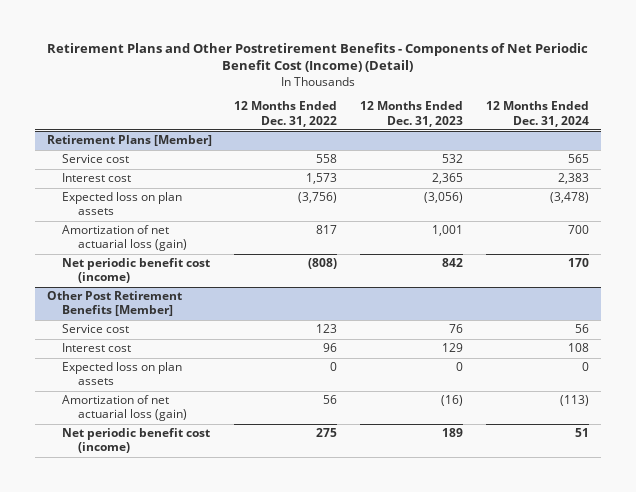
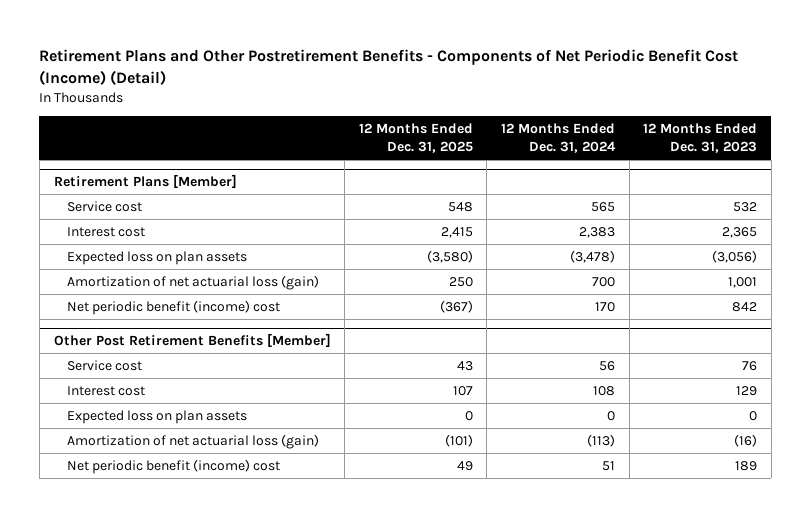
[234,101,338,127] 12 Months Ended Dec. 31, 2022 -> none
none -> [358,122,473,154] 12 Months Ended Dec. 31, 2025
[62,258,211,284] Net periodic benefit cost (income) -> [66,299,280,315] Net periodic benefit (income) cost
[62,428,211,454] Net periodic benefit cost (income) -> [66,458,280,474] Net periodic benefit (income) cost

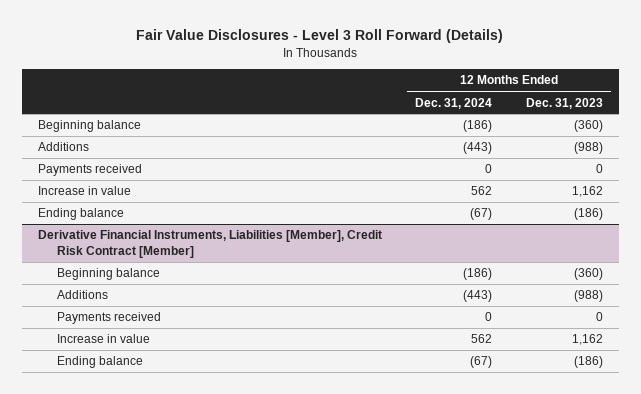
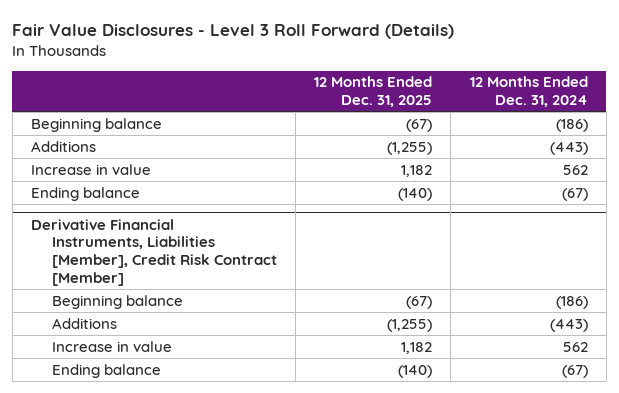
[525,97,603,109] Dec. 31, 2023 -> none
none -> [314,76,433,108] 12 Months Ended Dec. 31, 2025
[38,164,143,177] Payments received -> none
[56,312,161,325] Payments received -> none

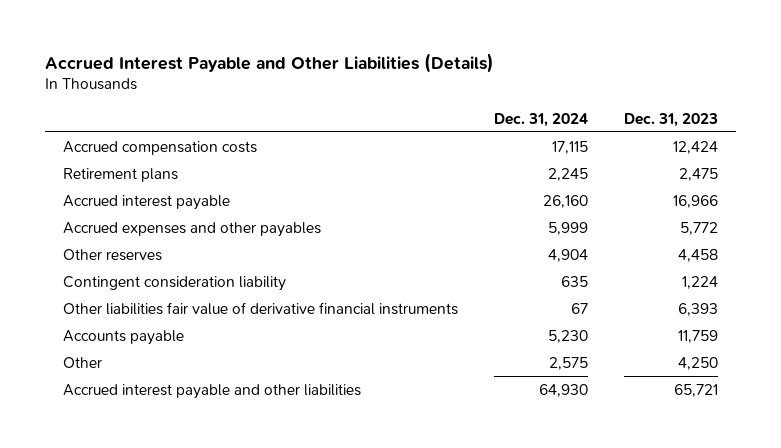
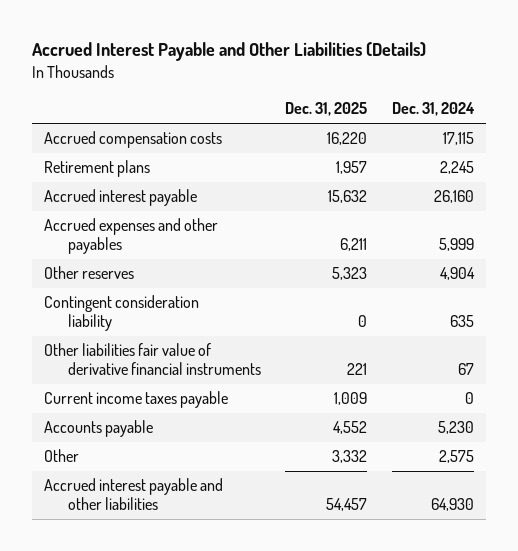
[624,112,719,127] Dec. 31, 2023 -> none
none -> [285,102,368,117] Dec. 31, 2025
none -> [43,391,228,409] Current income taxes payable

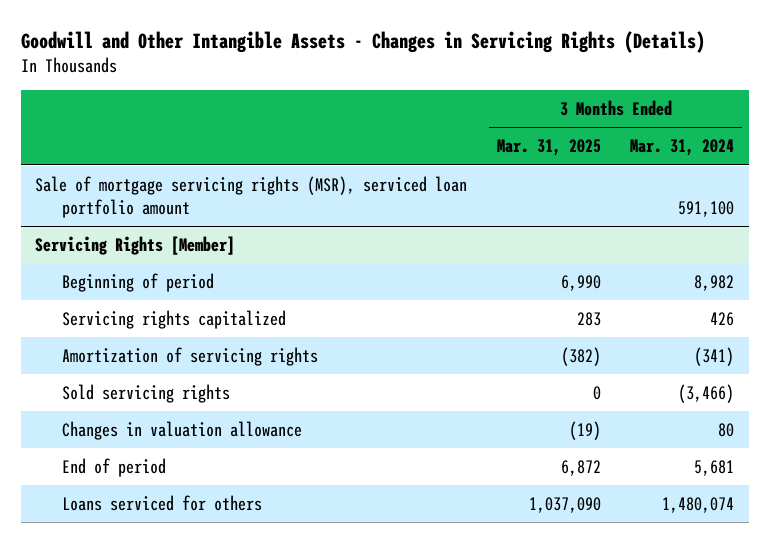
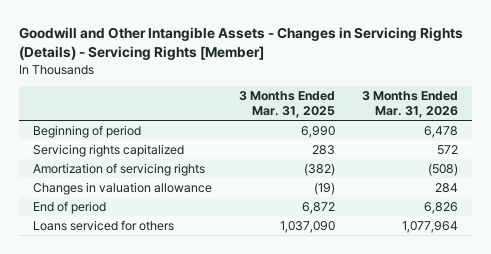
[20,31,705,54] Goodwill and Other Intangible Assets - Changes in Servicing Rights (Details) -> [19,27,464,61] Goodwill and Other Intangible Assets - Changes in Servicing Rights (Details) - Servicing Rights [Member]
[630,139,735,157] Mar. 31, 2024 -> none
none -> [362,91,459,118] 3 Months Ended Mar. 31, 2026
[35,175,468,218] Sale of mortgage servicing rights (MSR), serviced loan portfolio amount -> none
[35,235,236,255] Servicing Rights [Member] -> none
[61,383,230,403] Sold servicing rights -> none

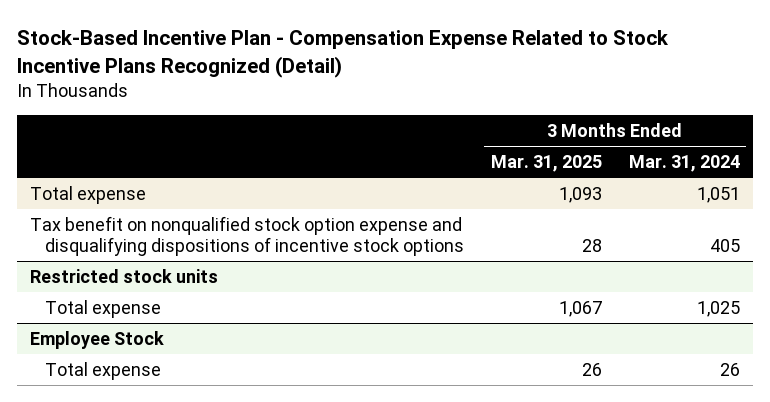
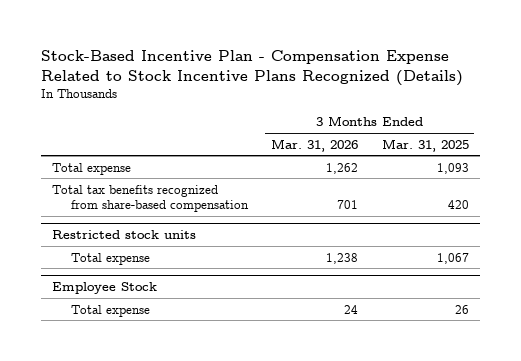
[16,29,669,78] Stock-Based Incentive Plan - Compensation Expense Related to Stock Incentive Plans Recognized (Detail) -> [40,49,463,86] Stock-Based Incentive Plan - Compensation Expense Related to Stock Incentive Plans Recognized (Details)
[628,155,740,173] Mar. 31, 2024 -> none
none -> [271,138,359,152] Mar. 31, 2026
[30,215,464,257] Tax benefit on nonqualified stock option expense and disqualifying dispositions of incentive stock options -> none
none -> [52,184,249,212] Total tax benefits recognized from share-based compensation

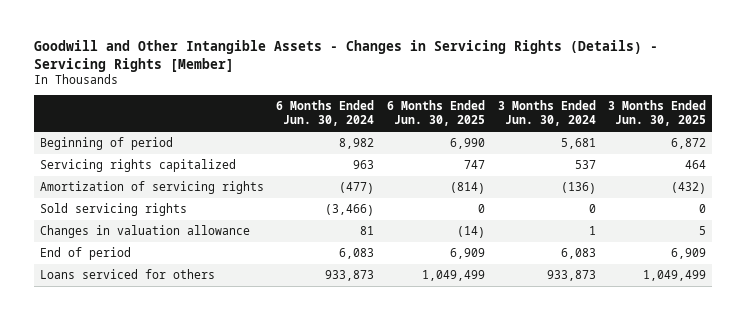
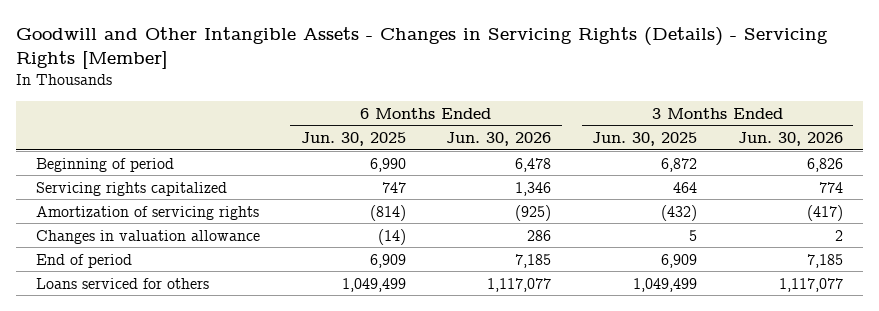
[276,100,375,127] 6 Months Ended Jun. 30, 2024 -> none
[497,100,596,127] 3 Months Ended Jun. 30, 2024 -> none
none -> [446,131,552,146] Jun. 30, 2026
none -> [737,131,843,146] Jun. 30, 2026
[39,203,187,217] Sold servicing rights -> none

